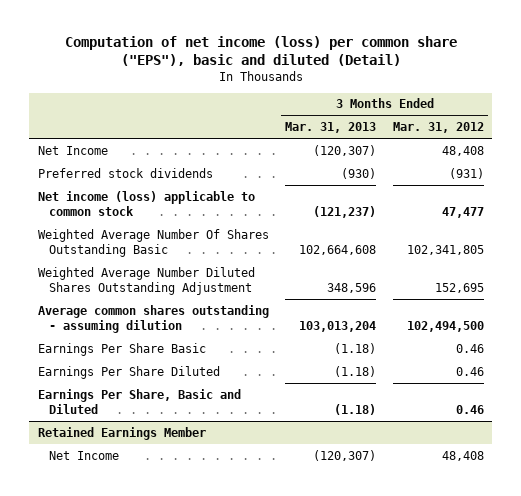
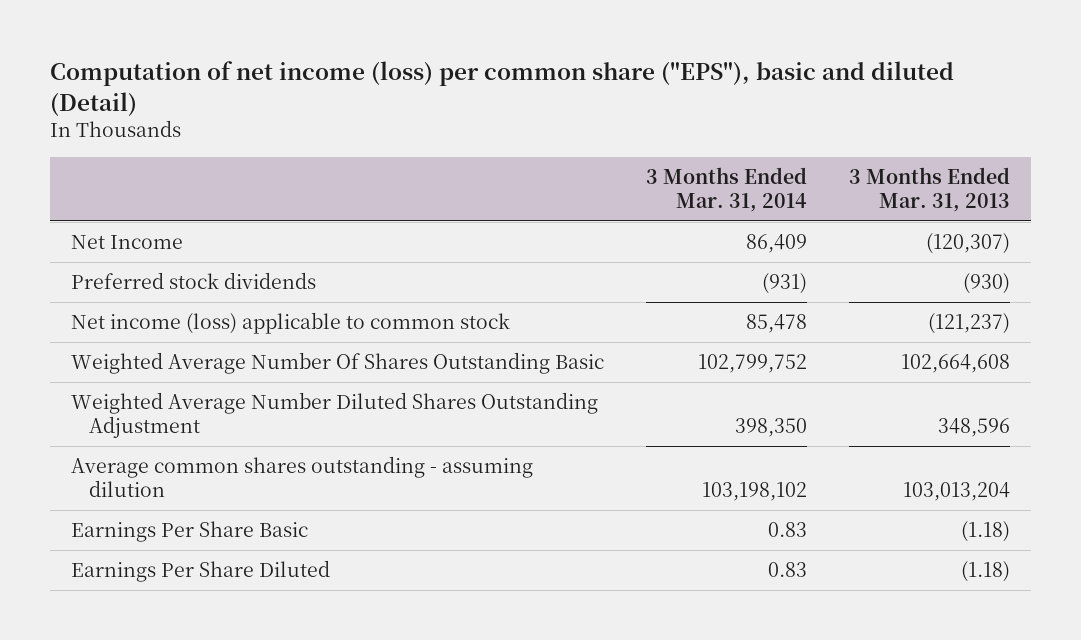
[392,122,484,134] Mar. 31, 2012 -> none
none -> [645,166,807,213] 3 Months Ended Mar. 31, 2014
[37,388,241,414] Earnings Per Share, Basic and Diluted -> none
[37,426,206,440] Retained Earnings Member -> none
[49,450,120,460] Net Income -> none

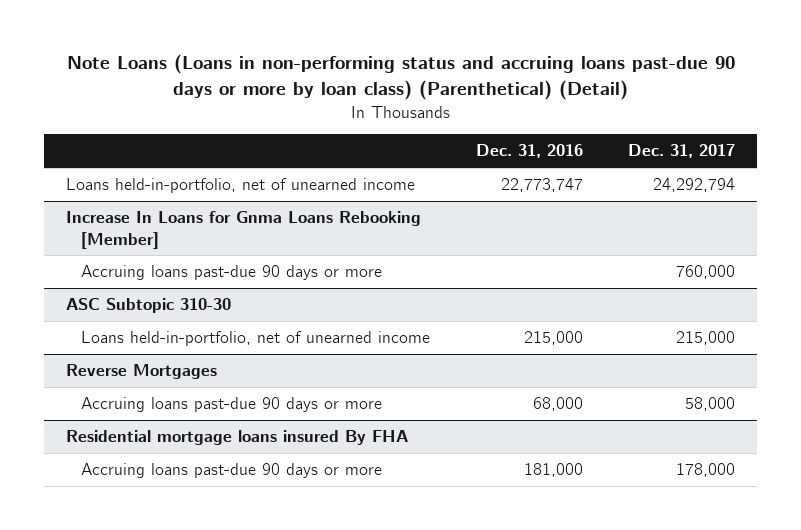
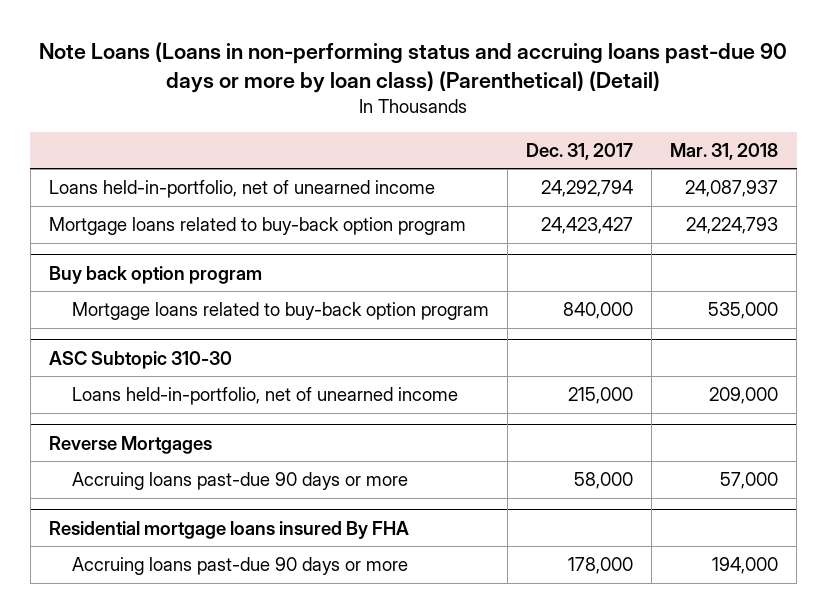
[475,144,583,159] Dec. 31, 2016 -> none
none -> [670,142,779,160] Mar. 31, 2018
[66,211,422,249] Increase In Loans for Gnma Loans Rebooking [Member] -> none
[81,265,383,281] Accruing loans past-due 90 days or more -> none
none -> [48,217,466,236] Mortgage loans related to buy-back option program
none -> [48,265,262,284] Buy back option program
none -> [72,302,490,321] Mortgage loans related to buy-back option program

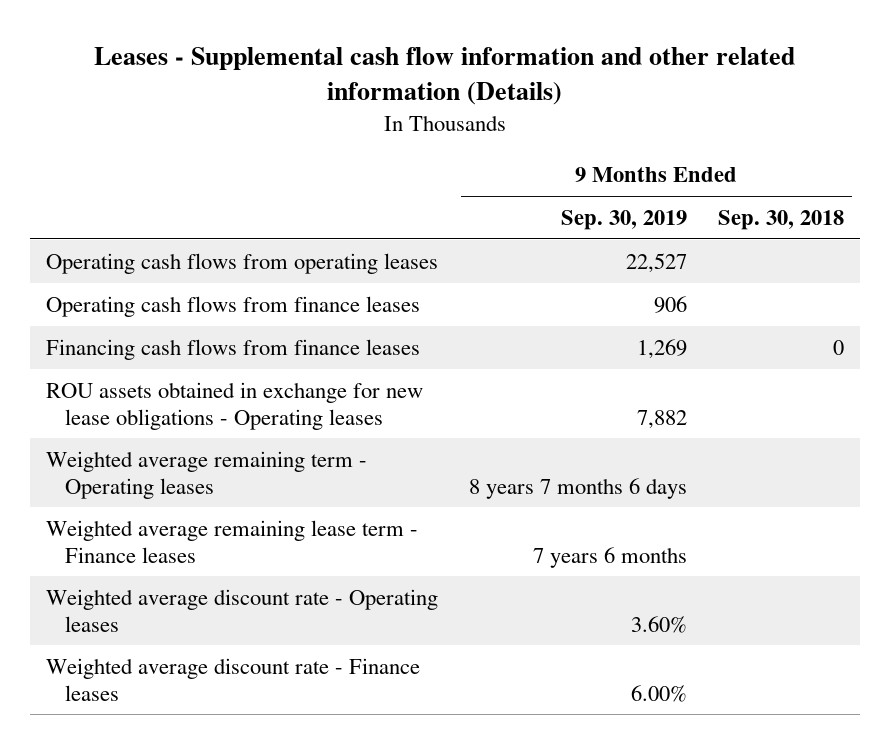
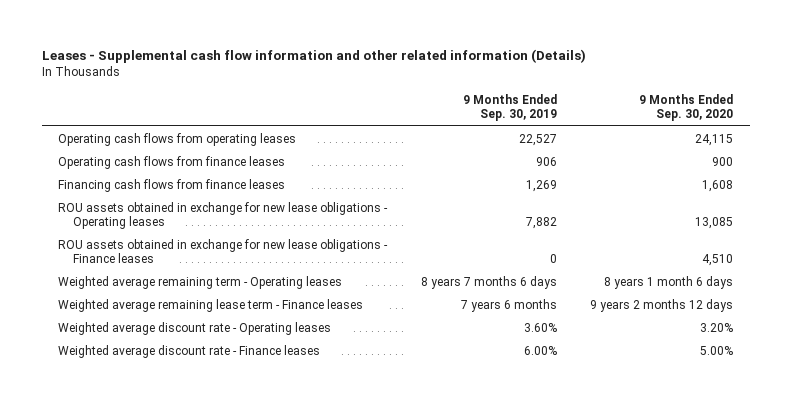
[718,209,845,230] Sep. 30, 2018 -> none
none -> [639,94,734,122] 9 Months Ended Sep. 30, 2020
none -> [58,238,389,264] ROU assets obtained in exchange for new lease obligations - Finance leases

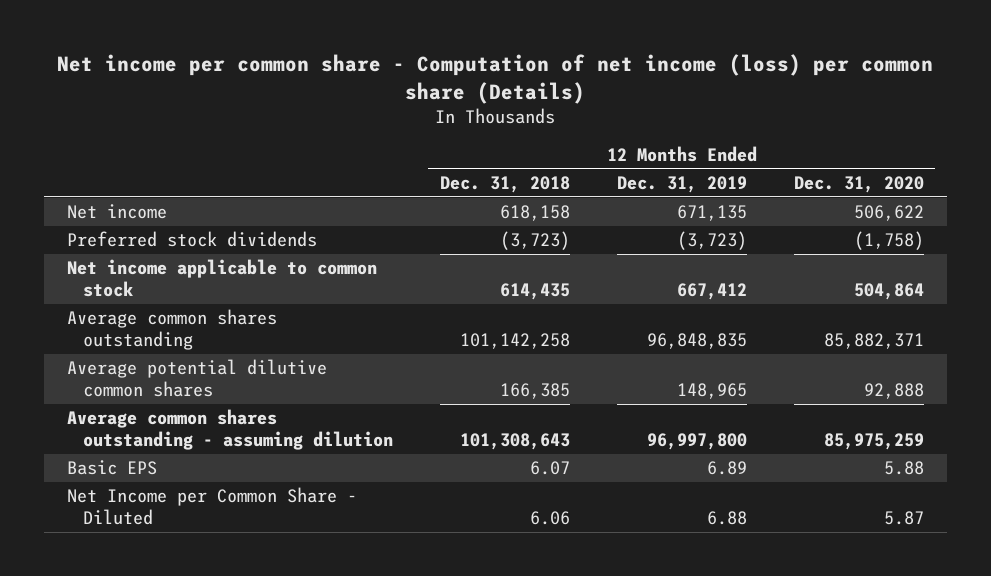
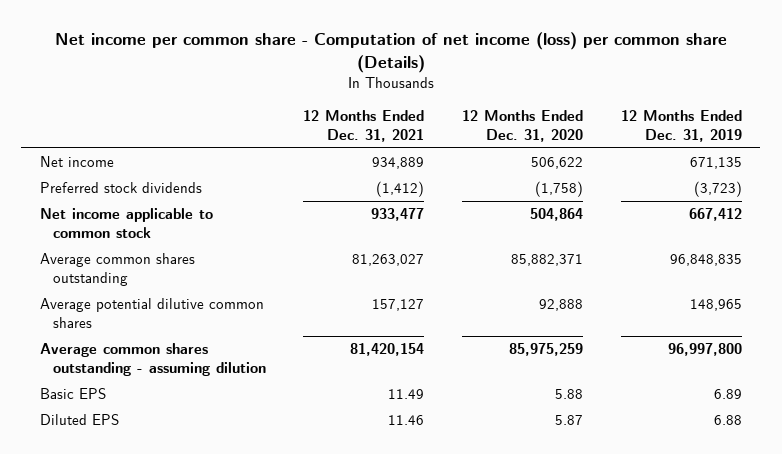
[440,175,571,193] Dec. 31, 2018 -> none
none -> [303,110,425,143] 12 Months Ended Dec. 31, 2021
[67,487,358,526] Net Income per Common Share - Diluted -> [40,414,120,426] Diluted EPS

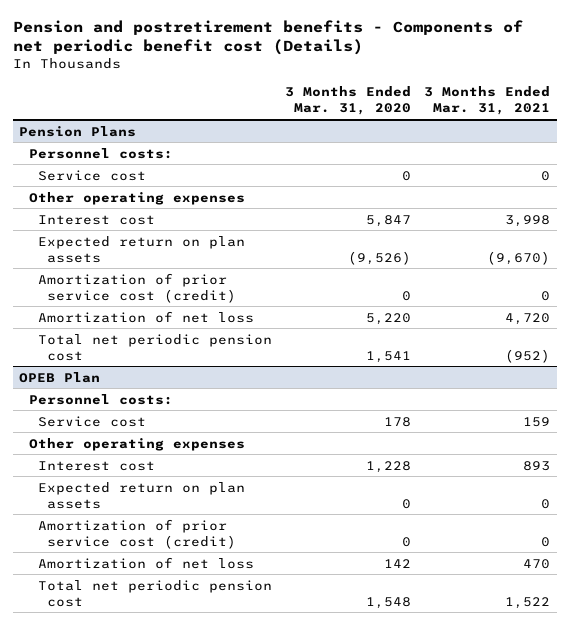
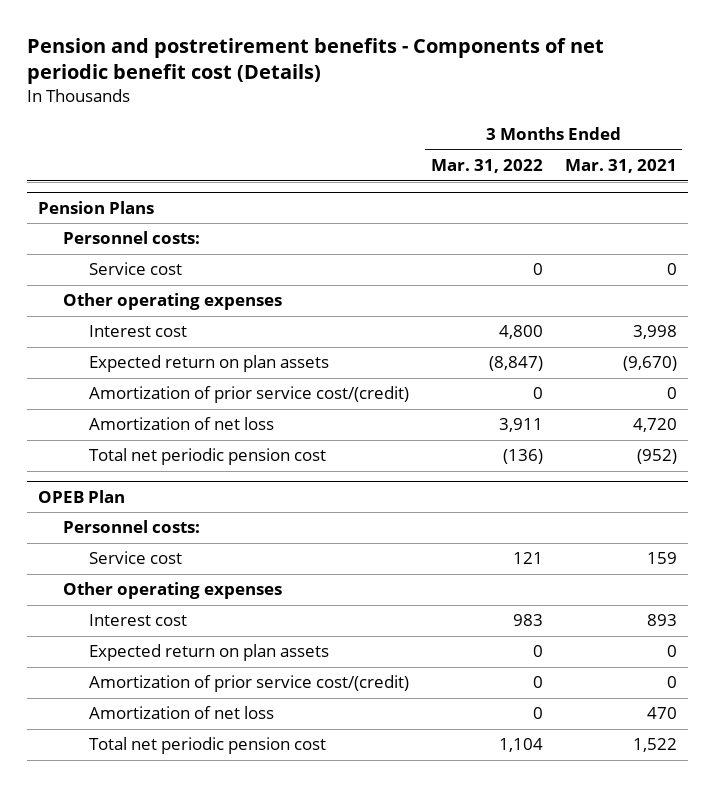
[285,86,412,116] 3 Months Ended Mar. 31, 2020 -> none
none -> [430,159,543,174] Mar. 31, 2022
[38,272,237,303] Amortization of prior service cost (credit) -> [88,386,409,404] Amortization of prior service cost/(credit)
[38,518,237,549] Amortization of prior service cost (credit) -> [88,675,409,693] Amortization of prior service cost/(credit)

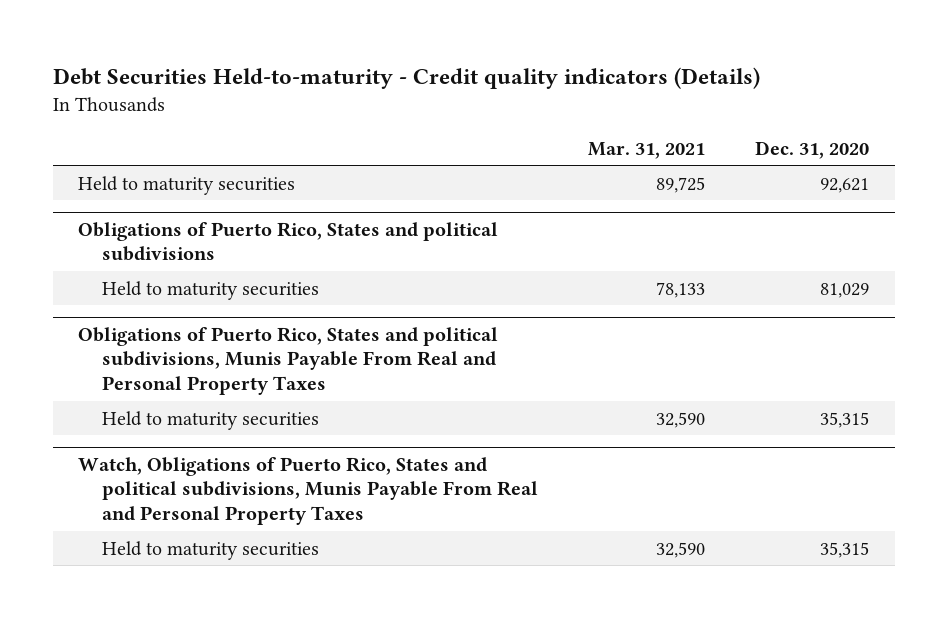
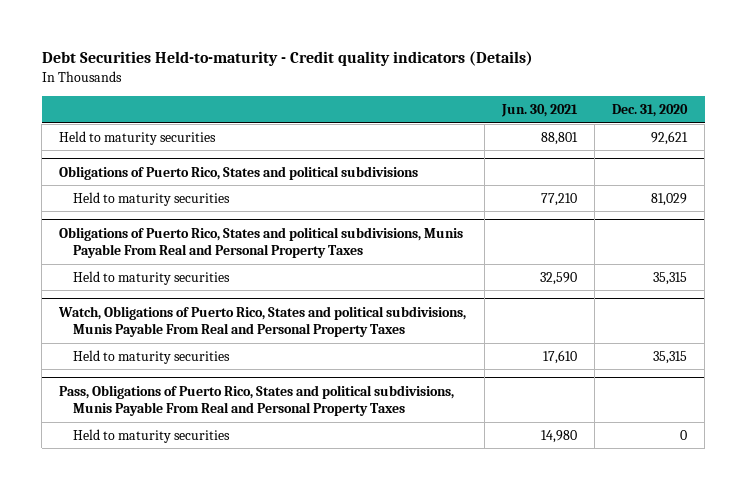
[588,141,706,159] Mar. 31, 2021 -> none
none -> [500,104,578,118] Jun. 30, 2021
none -> [59,384,455,417] Pass, Obligations of Puerto Rico, States and political subdivisions, Munis Payable From Real and Personal Property Taxes
none -> [73,428,231,443] Held to maturity securities

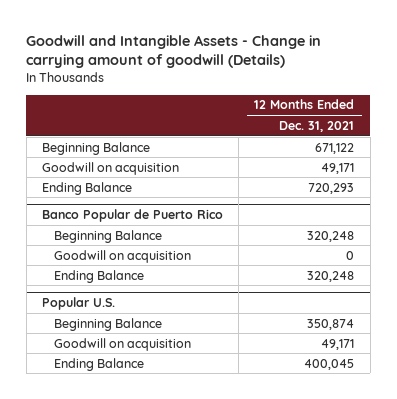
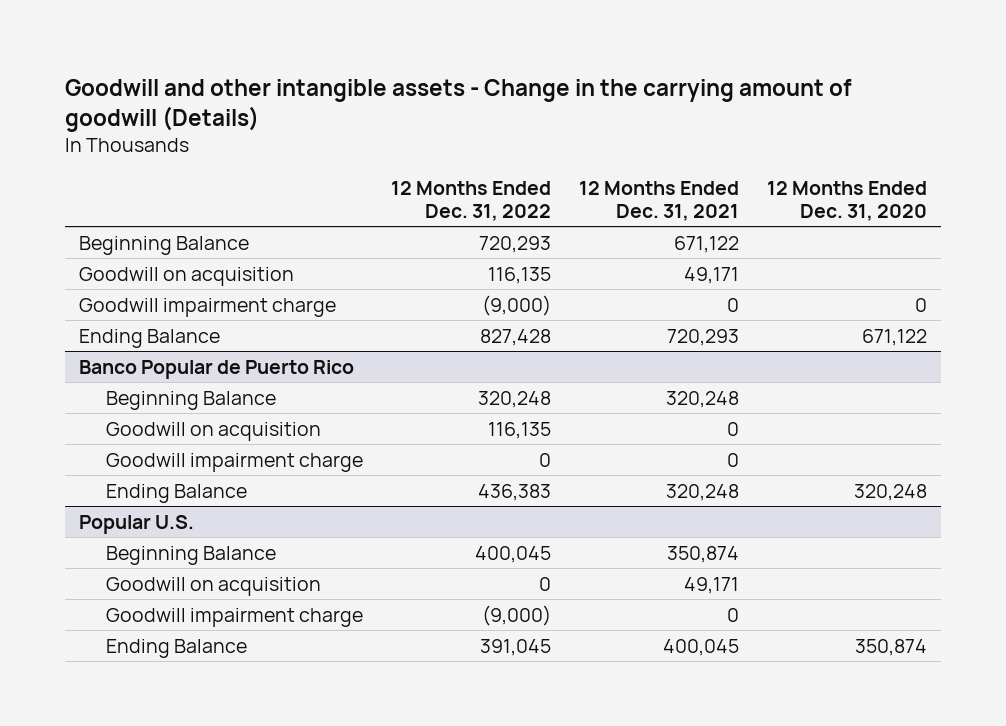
[26,34,322,69] Goodwill and Intangible Assets - Change in carrying amount of goodwill (Details) -> [65,78,853,132] Goodwill and other intangible assets - Change in the carrying amount of goodwill (Details)
none -> [391,180,552,221] 12 Months Ended Dec. 31, 2022
none -> [767,180,928,221] 12 Months Ended Dec. 31, 2020
none -> [79,297,337,317] Goodwill impairment charge
none -> [106,452,364,472] Goodwill impairment charge
none -> [106,607,364,627] Goodwill impairment charge

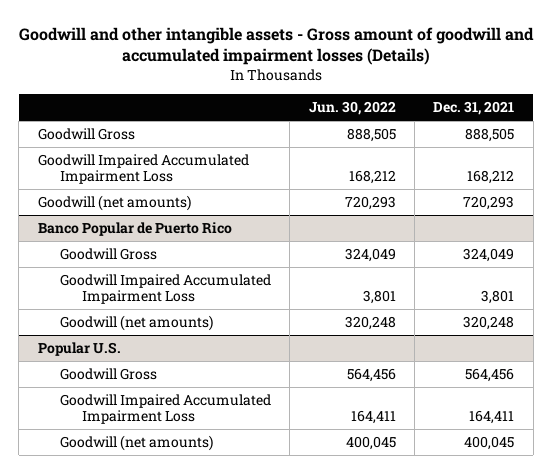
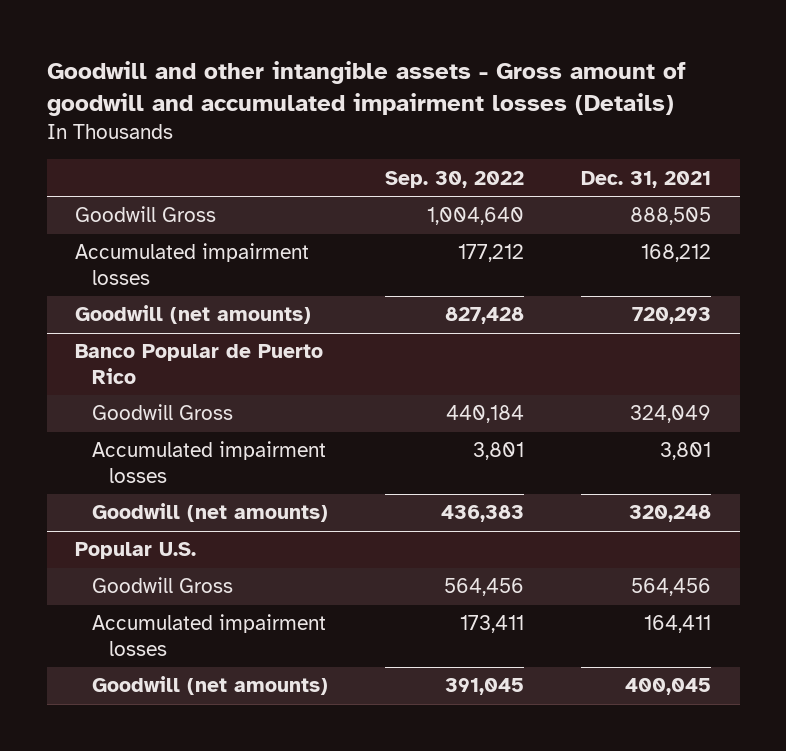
[308,100,396,115] Jun. 30, 2022 -> none
none -> [384,170,524,188] Sep. 30, 2022
[37,154,249,185] Goodwill Impaired Accumulated Impairment Loss -> [75,243,310,285] Accumulated impairment losses
[59,274,271,305] Goodwill Impaired Accumulated Impairment Loss -> [91,441,326,483] Accumulated impairment losses
[59,394,271,425] Goodwill Impaired Accumulated Impairment Loss -> [91,614,326,656] Accumulated impairment losses

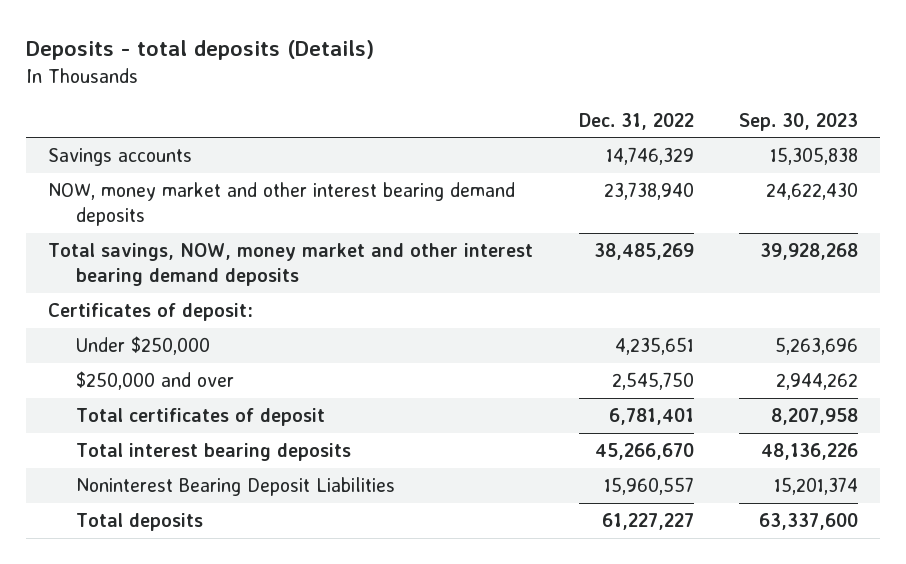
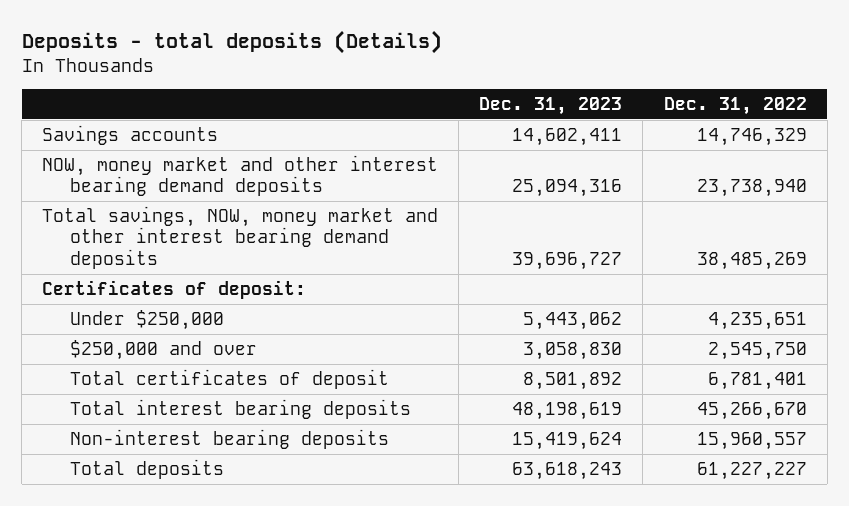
[738,112,858,131] Sep. 30, 2023 -> none
none -> [479,97,623,116] Dec. 31, 2023
[75,476,395,496] Noninterest Bearing Deposit Liabilities -> [69,428,389,449] Non-interest bearing deposits

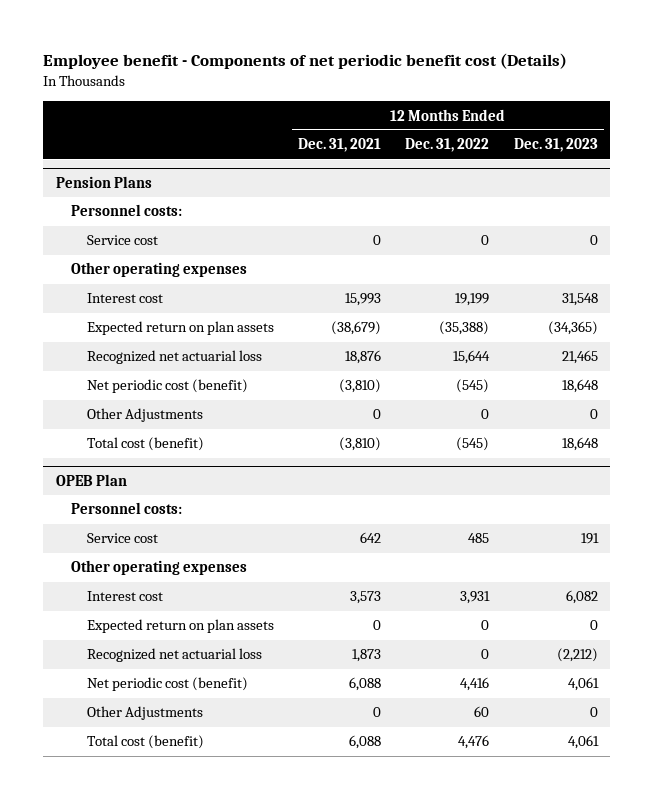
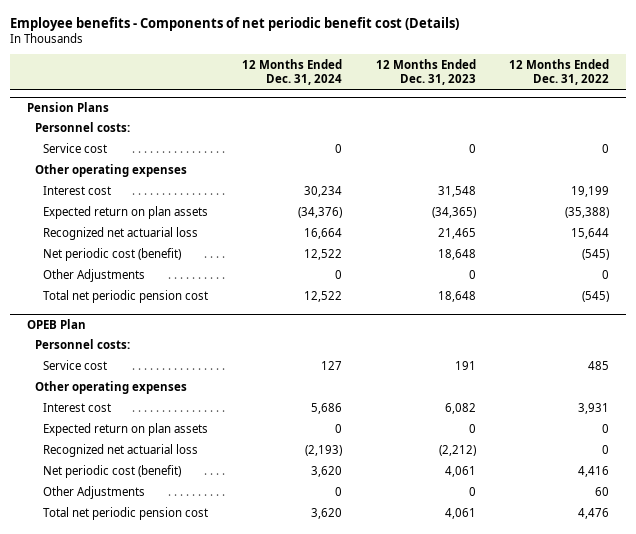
[43,53,568,70] Employee benefit - Components of net periodic benefit cost (Details) -> [10,16,460,31] Employee benefits - Components of net periodic benefit cost (Details)
[298,138,382,153] Dec. 31, 2021 -> none
none -> [242,58,343,86] 12 Months Ended Dec. 31, 2024
[86,437,204,452] Total cost (benefit) -> [43,290,209,304] Total net periodic pension cost
[86,735,204,750] Total cost (benefit) -> [43,507,209,521] Total net periodic pension cost

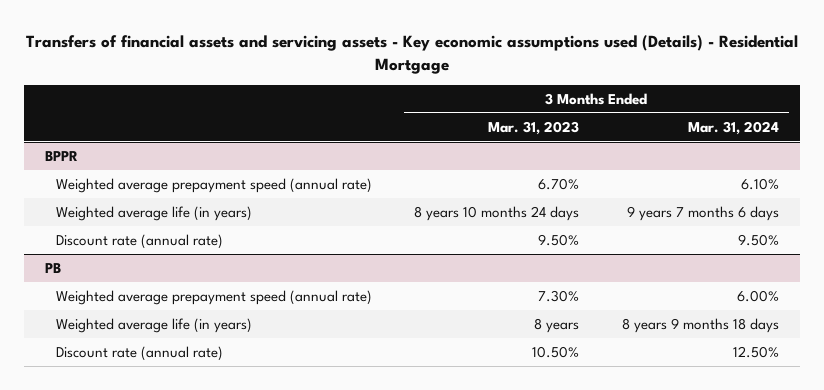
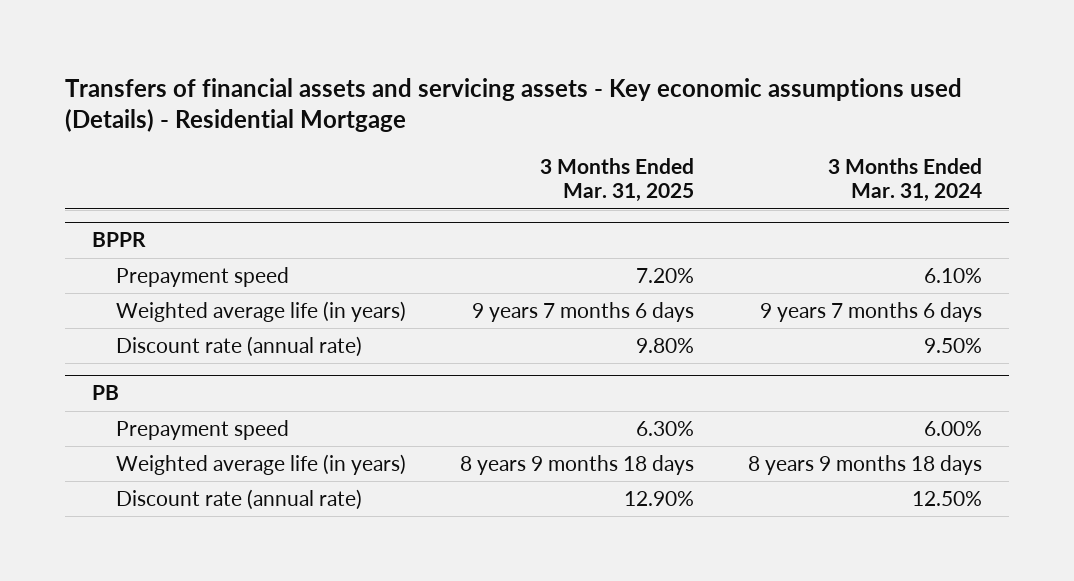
[488,120,580,135] Mar. 31, 2023 -> none
none -> [540,157,695,203] 3 Months Ended Mar. 31, 2025
[55,177,372,193] Weighted average prepayment speed (annual rate) -> [116,266,290,287] Prepayment speed
[55,289,372,305] Weighted average prepayment speed (annual rate) -> [116,419,290,440] Prepayment speed

